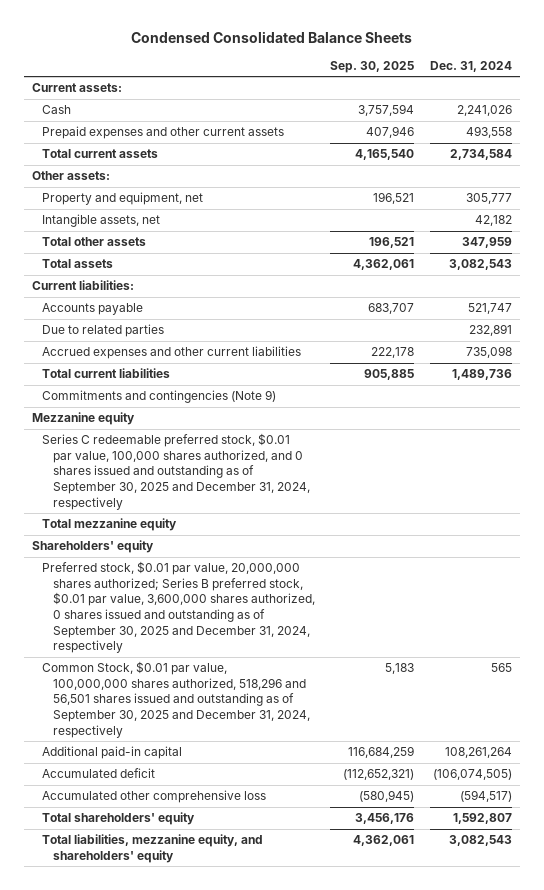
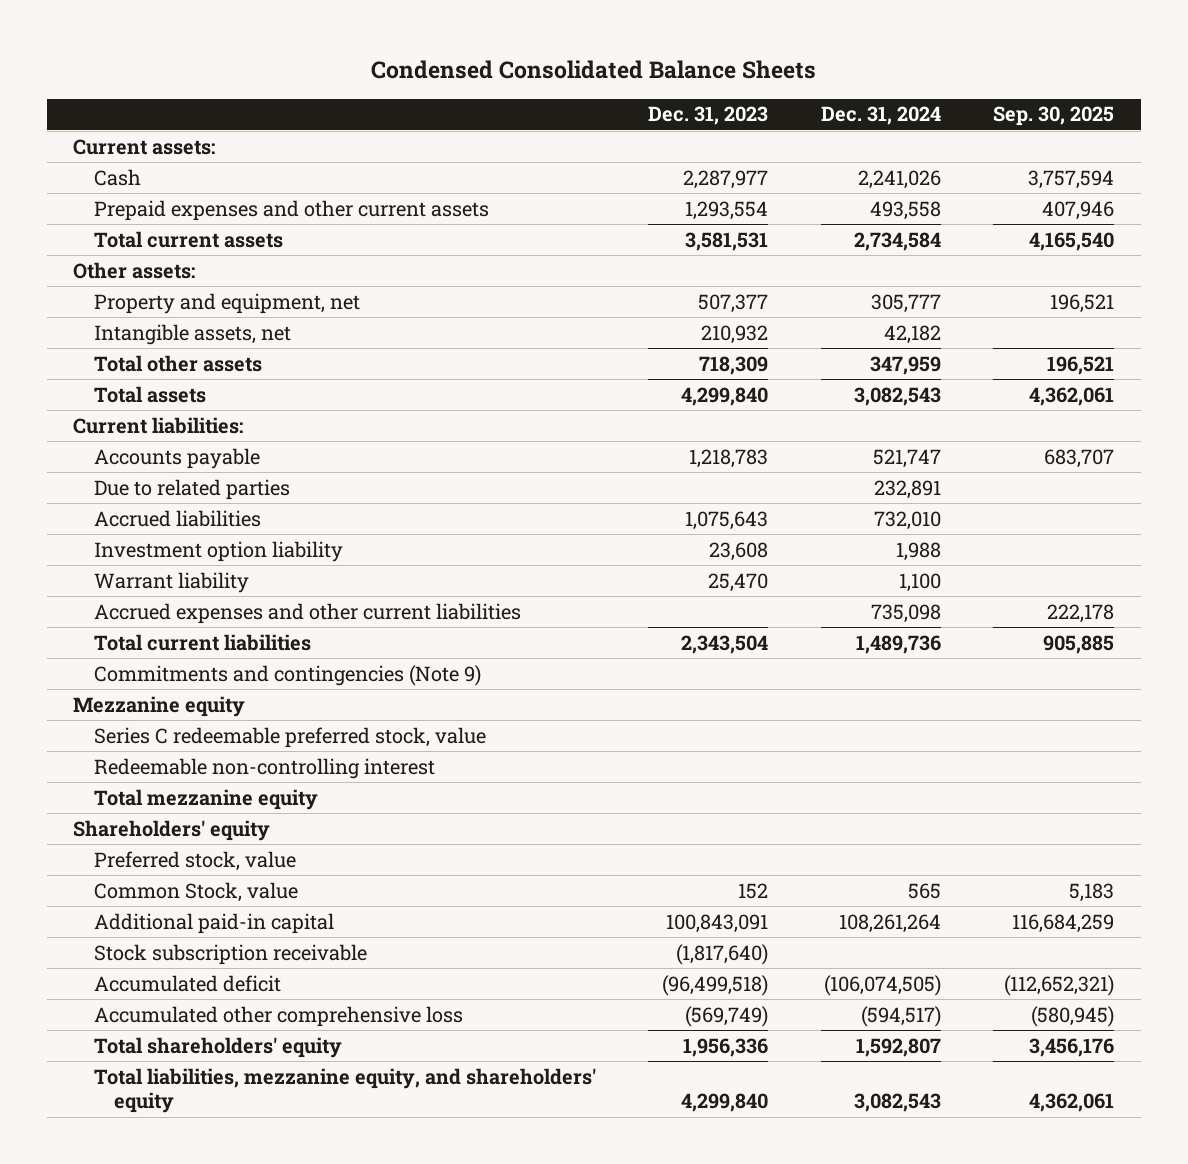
none -> [648,106,769,126] Dec. 31, 2023
none -> [93,509,261,527] Accrued liabilities
none -> [93,540,343,562] Investment option liability
none -> [93,571,249,593] Warrant liability
[42,433,310,510] Series C redeemable preferred stock, $0.01 par value, 100,000 shares authorized, and 0 shares issued and outstanding as of September 30, 2025 and December 31, 2024, respectively -> [93,726,486,748] Series C redeemable preferred stock, value
none -> [93,757,435,779] Redeemable non-controlling interest
[42,561,315,654] Preferred stock, $0.01 par value, 20,000,000 shares authorized; Series B preferred stock, $0.01 par value, 3,600,000 shares authorized, 0 shares issued and outstanding as of September 30, 2025 and December 31, 2024, respectively -> [93,850,296,871] Preferred stock, value
[42,661,310,738] Common Stock, $0.01 par value, 100,000,000 shares authorized, 518,296 and 56,501 shares issued and outstanding as of September 30, 2025 and December 31, 2024, respectively -> [93,881,298,902] Common Stock, value
none -> [93,943,367,965] Stock subscription receivable

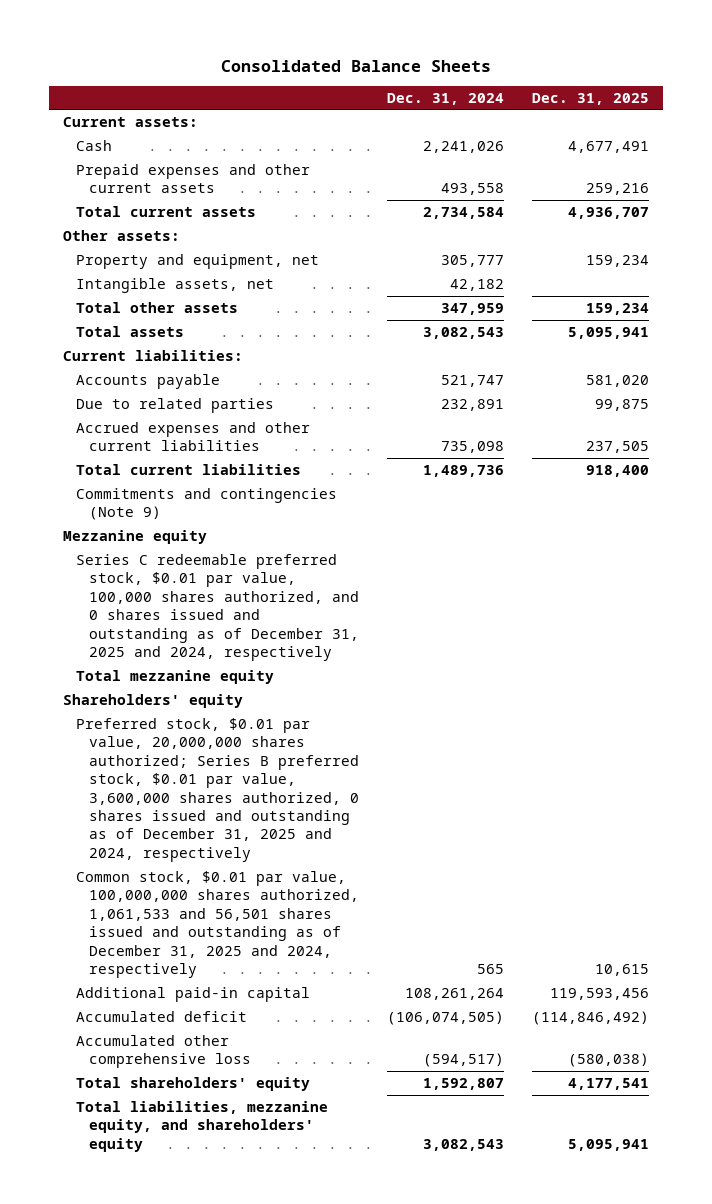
[370,60,816,80] Condensed Consolidated Balance Sheets -> [221,59,492,72] Consolidated Balance Sheets
[648,106,769,126] Dec. 31, 2023 -> none
[993,106,1115,127] Sep. 30, 2025 -> none
none -> [531,92,649,105] Dec. 31, 2025
[93,509,261,527] Accrued liabilities -> none
[93,540,343,562] Investment option liability -> none
[93,571,249,593] Warrant liability -> none
[93,757,435,779] Redeemable non-controlling interest -> none
[93,726,486,748] Series C redeemable preferred stock, value -> [76,553,360,662] Series C redeemable preferred stock, $0.01 par value, 100,000 shares authorized, and 0 shares issued and outstanding as of December 31, 2025 and 2024, respectively
[93,850,296,871] Preferred stock, value -> [76,717,360,862] Preferred stock, $0.01 par value, 20,000,000 shares authorized; Series B preferred stock, $0.01 par value, 3,600,000 shares authorized, 0 shares issued and outstanding as of December 31, 2025 and 2024, respectively
[93,881,298,902] Common Stock, value -> [76,870,360,979] Common stock, $0.01 par value, 100,000,000 shares authorized, 1,061,533 and 56,501 shares issued and outstanding as of December 31, 2025 and 2024, respectively
[93,943,367,965] Stock subscription receivable -> none

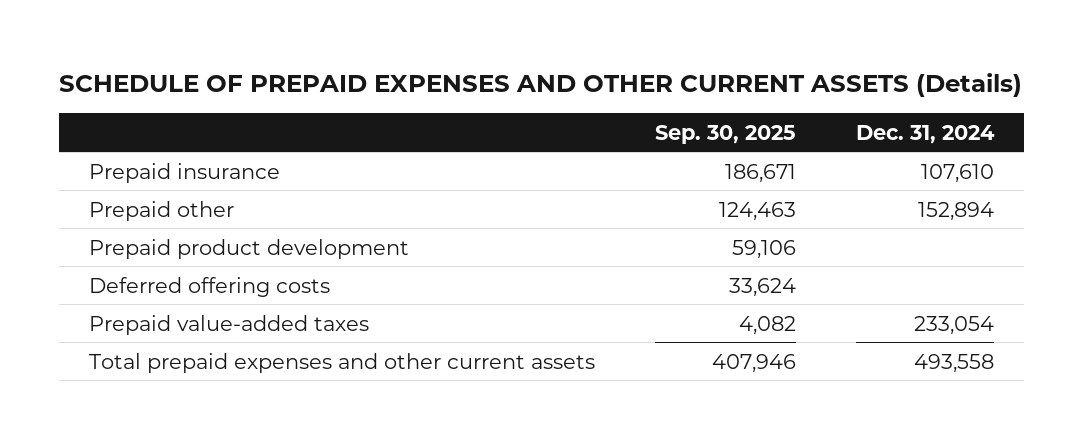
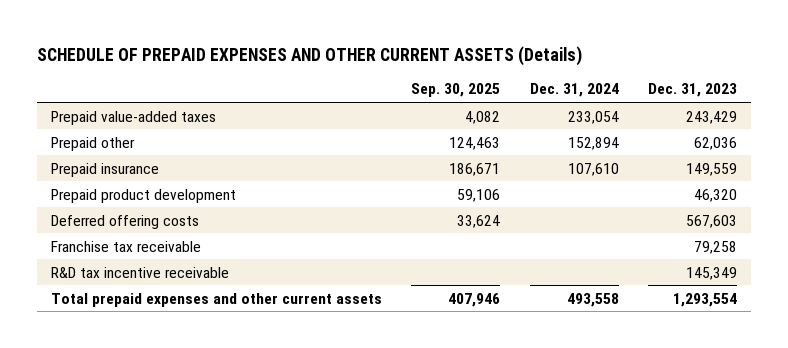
none -> [647,83,737,98] Dec. 31, 2023
[89,314,370,335] Prepaid value-added taxes -> [51,110,217,125] Prepaid value-added taxes
[89,162,281,183] Prepaid insurance -> [51,162,160,177] Prepaid insurance
none -> [51,240,202,252] Franchise tax receivable
none -> [51,266,230,278] R&D tax incentive receivable

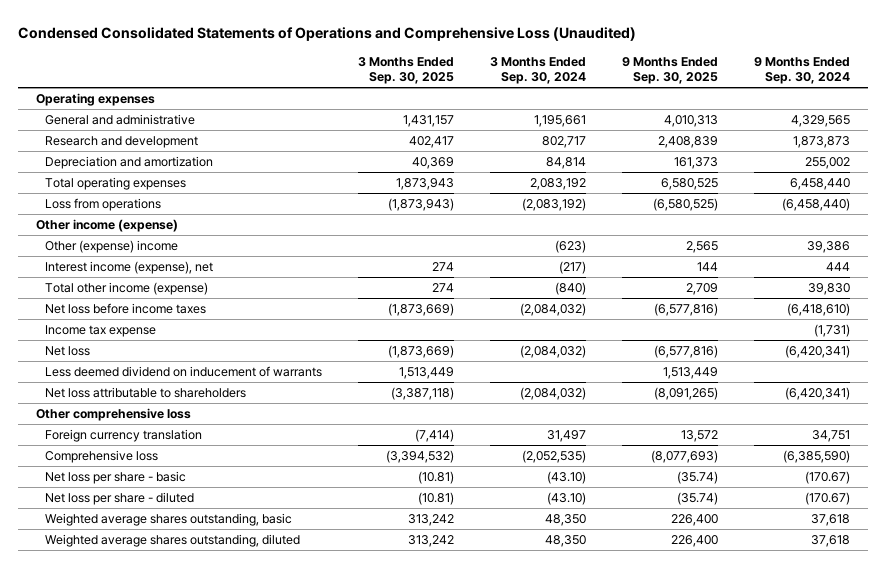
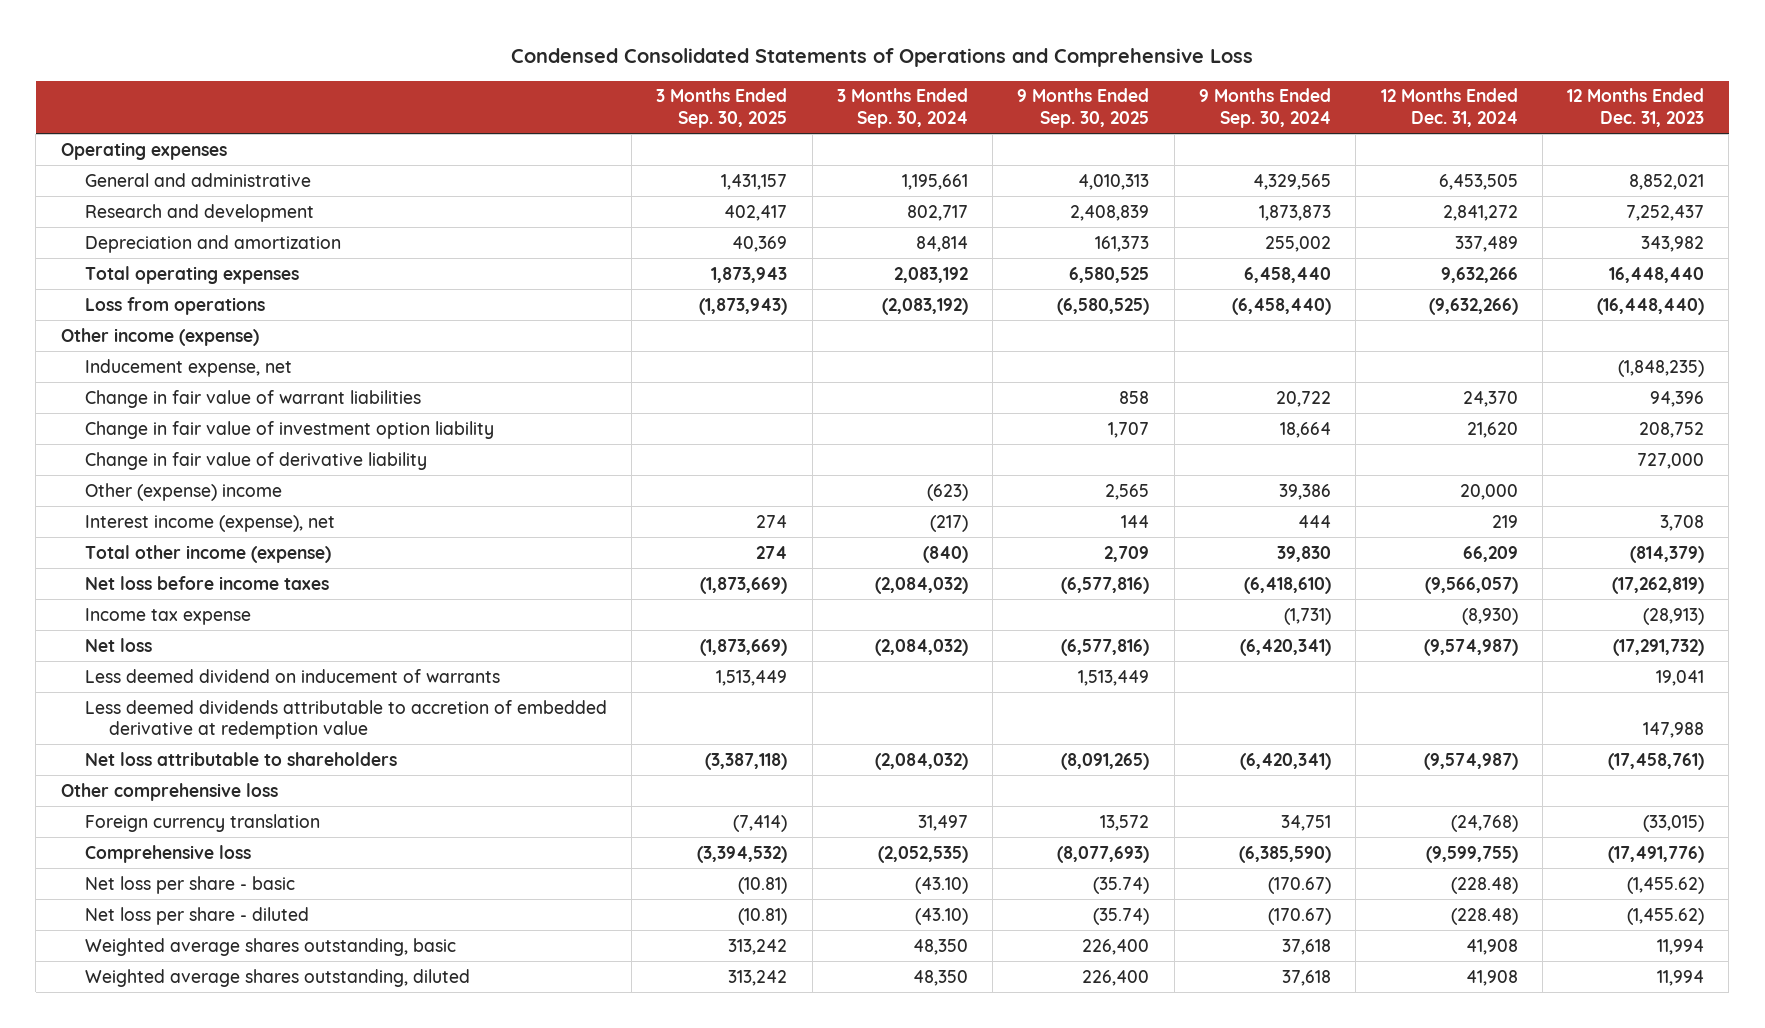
[18,26,637,41] Condensed Consolidated Statements of Operations and Comprehensive Loss (Unaudited) -> [511,48,1254,68] Condensed Consolidated Statements of Operations and Comprehensive Loss
none -> [1380,88,1518,127] 12 Months Ended Dec. 31, 2024
none -> [1567,88,1705,127] 12 Months Ended Dec. 31, 2023
none -> [84,358,292,377] Inducement expense, net
none -> [84,389,421,408] Change in fair value of warrant liabilities
none -> [84,420,494,439] Change in fair value of investment option liability
none -> [84,451,427,470] Change in fair value of derivative liability
none -> [84,699,607,740] Less deemed dividends attributable to accretion of embedded derivative at redemption value

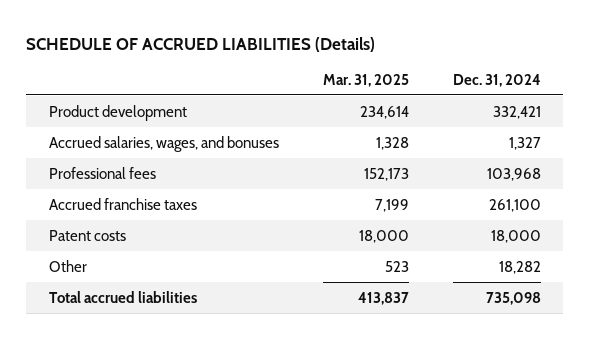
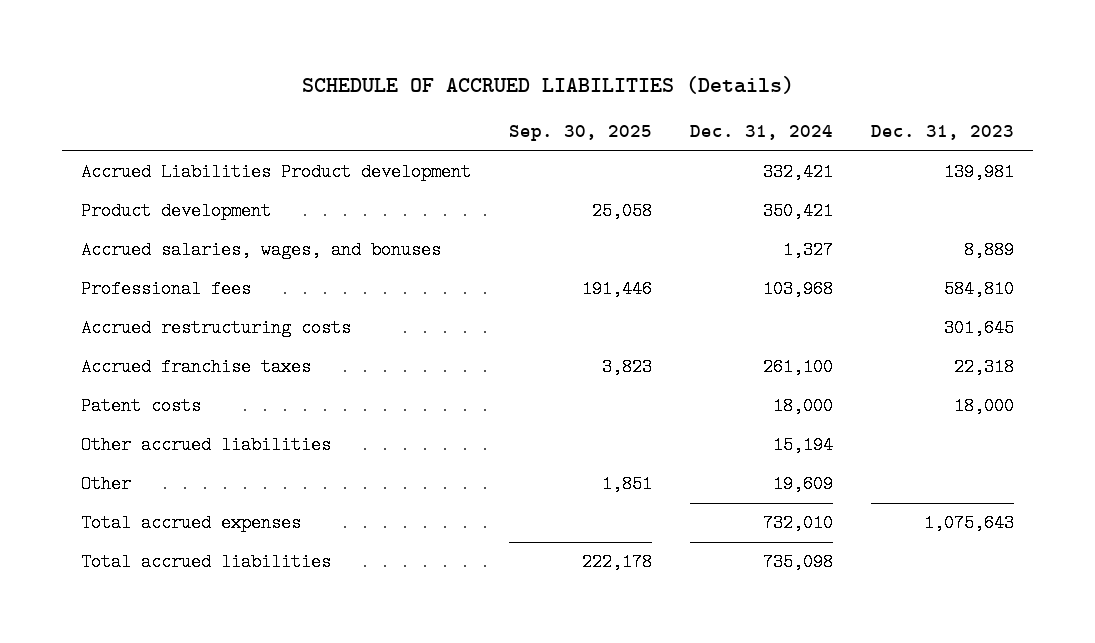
[322,73,409,87] Mar. 31, 2025 -> none
none -> [509,125,653,142] Sep. 30, 2025
none -> [871,125,1015,141] Dec. 31, 2023
none -> [81,163,472,182] Accrued Liabilities Product development
[493,105,542,119] 332,421 -> [763,202,834,221] 350,421
none -> [81,319,352,338] Accrued restructuring costs
none -> [81,436,332,455] Other accrued liabilities
[499,260,542,274] 18,282 -> [773,475,834,494] 19,609
none -> [81,514,302,533] Total accrued expenses

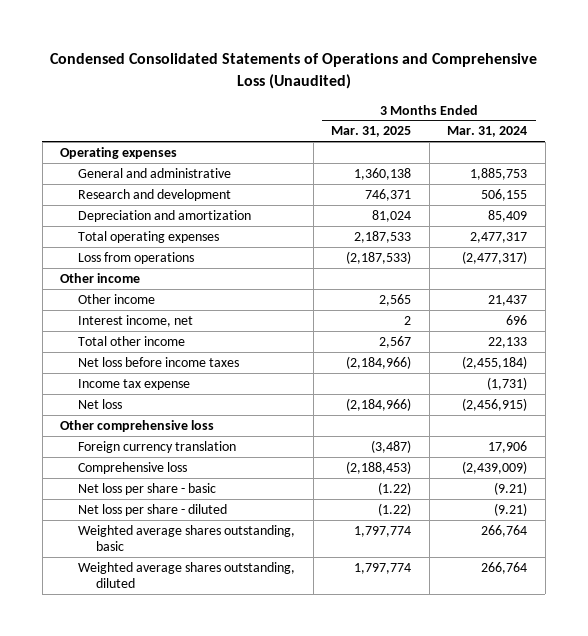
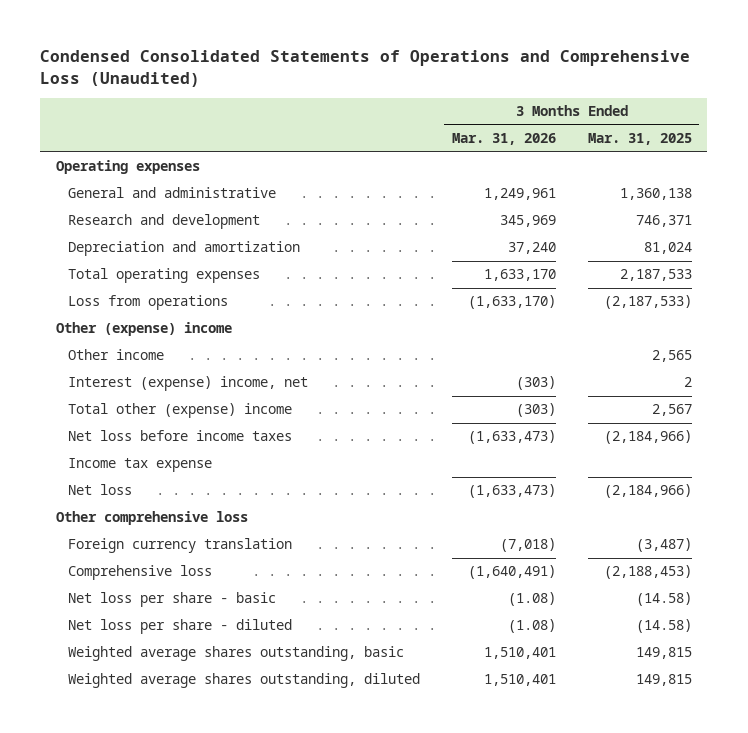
[447,126,528,138] Mar. 31, 2024 -> none
none -> [451,133,556,146] Mar. 31, 2026
[60,272,141,283] Other income -> [56,322,233,337] Other (expense) income
[78,314,194,327] Interest income, net -> [68,376,309,392] Interest (expense) income, net
[78,335,186,346] Total other income -> [68,403,293,419] Total other (expense) income
[378,481,412,495] (1.22) -> [635,592,692,607] (14.58)
[378,502,412,516] (1.22) -> [635,619,692,634] (14.58)
[354,525,412,537] 1,797,774 -> [635,647,692,660] 149,815
[354,562,412,574] 1,797,774 -> [635,674,692,687] 149,815

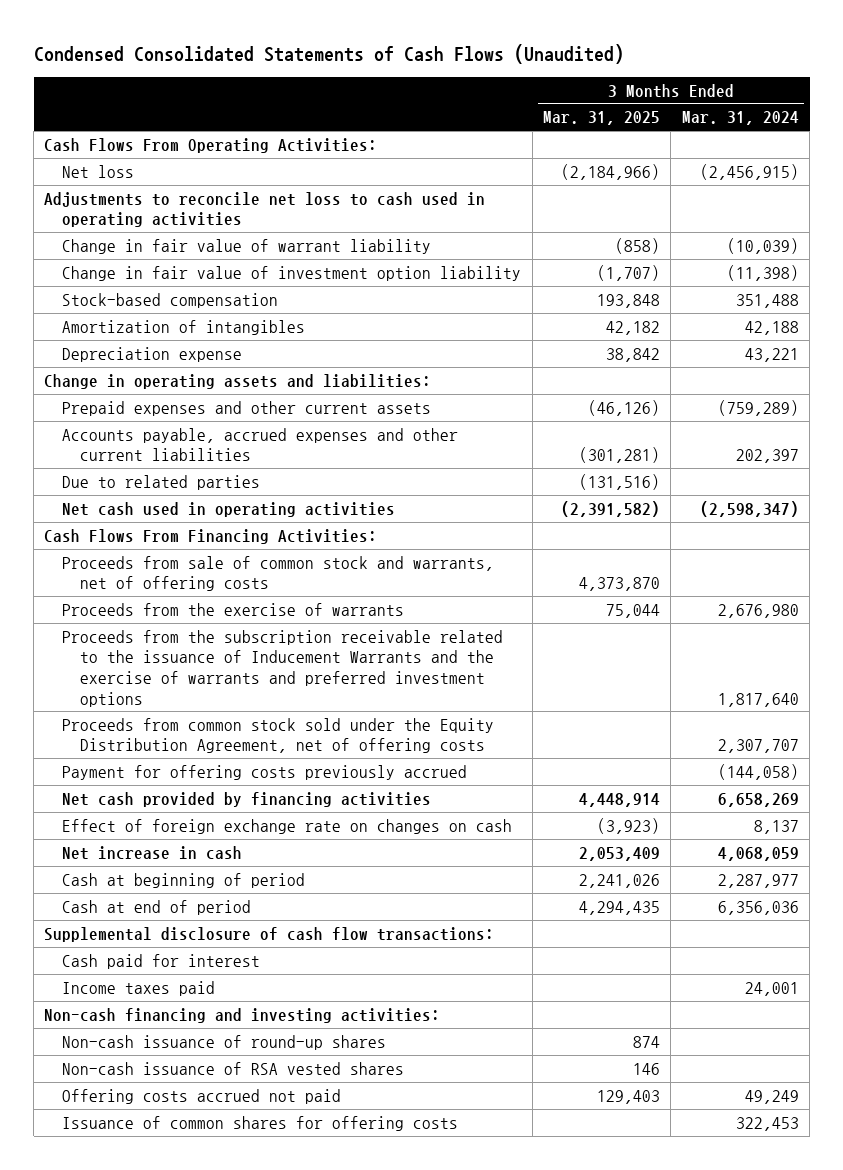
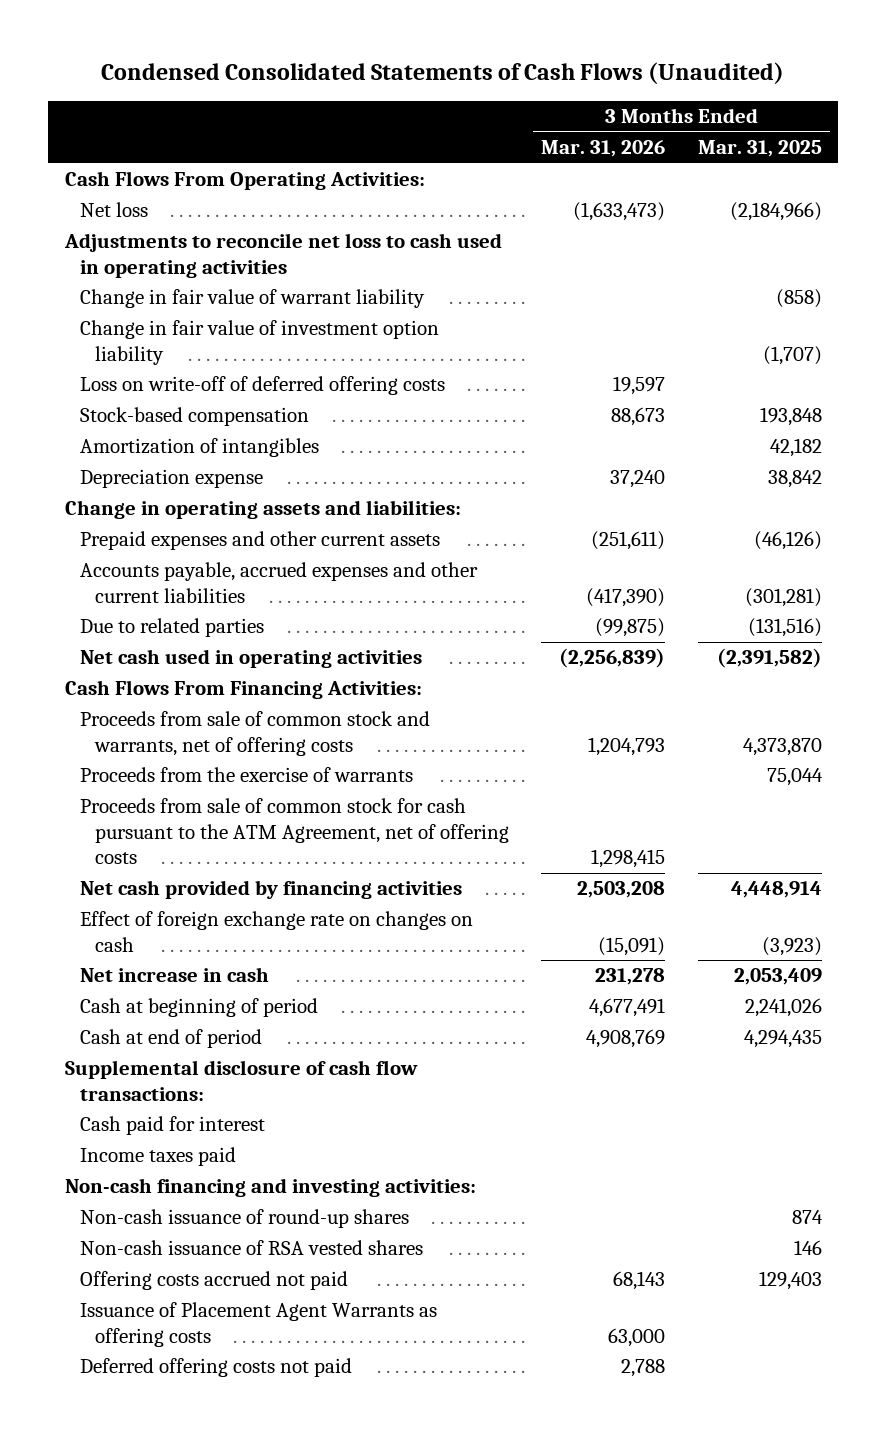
[681,111,799,126] Mar. 31, 2024 -> none
none -> [541,140,666,158] Mar. 31, 2026
none -> [79,376,445,396] Loss on write-off of deferred offering costs
[62,629,504,707] Proceeds from the subscription receivable related to the issuance of Inducement Warrants and the exercise of warrants and preferred investment options -> none
[62,764,468,780] Payment for offering costs previously accrued -> none
[62,717,495,754] Proceeds from common stock sold under the Equity Distribution Agreement, net of offering costs -> [79,798,509,865] Proceeds from sale of common stock for cash pursuant to the ATM Agreement, net of offering costs
[62,1115,459,1131] Issuance of common shares for offering costs -> none
none -> [79,1302,437,1347] Issuance of Placement Agent Warrants as offering costs
none -> [79,1358,352,1378] Deferred offering costs not paid

